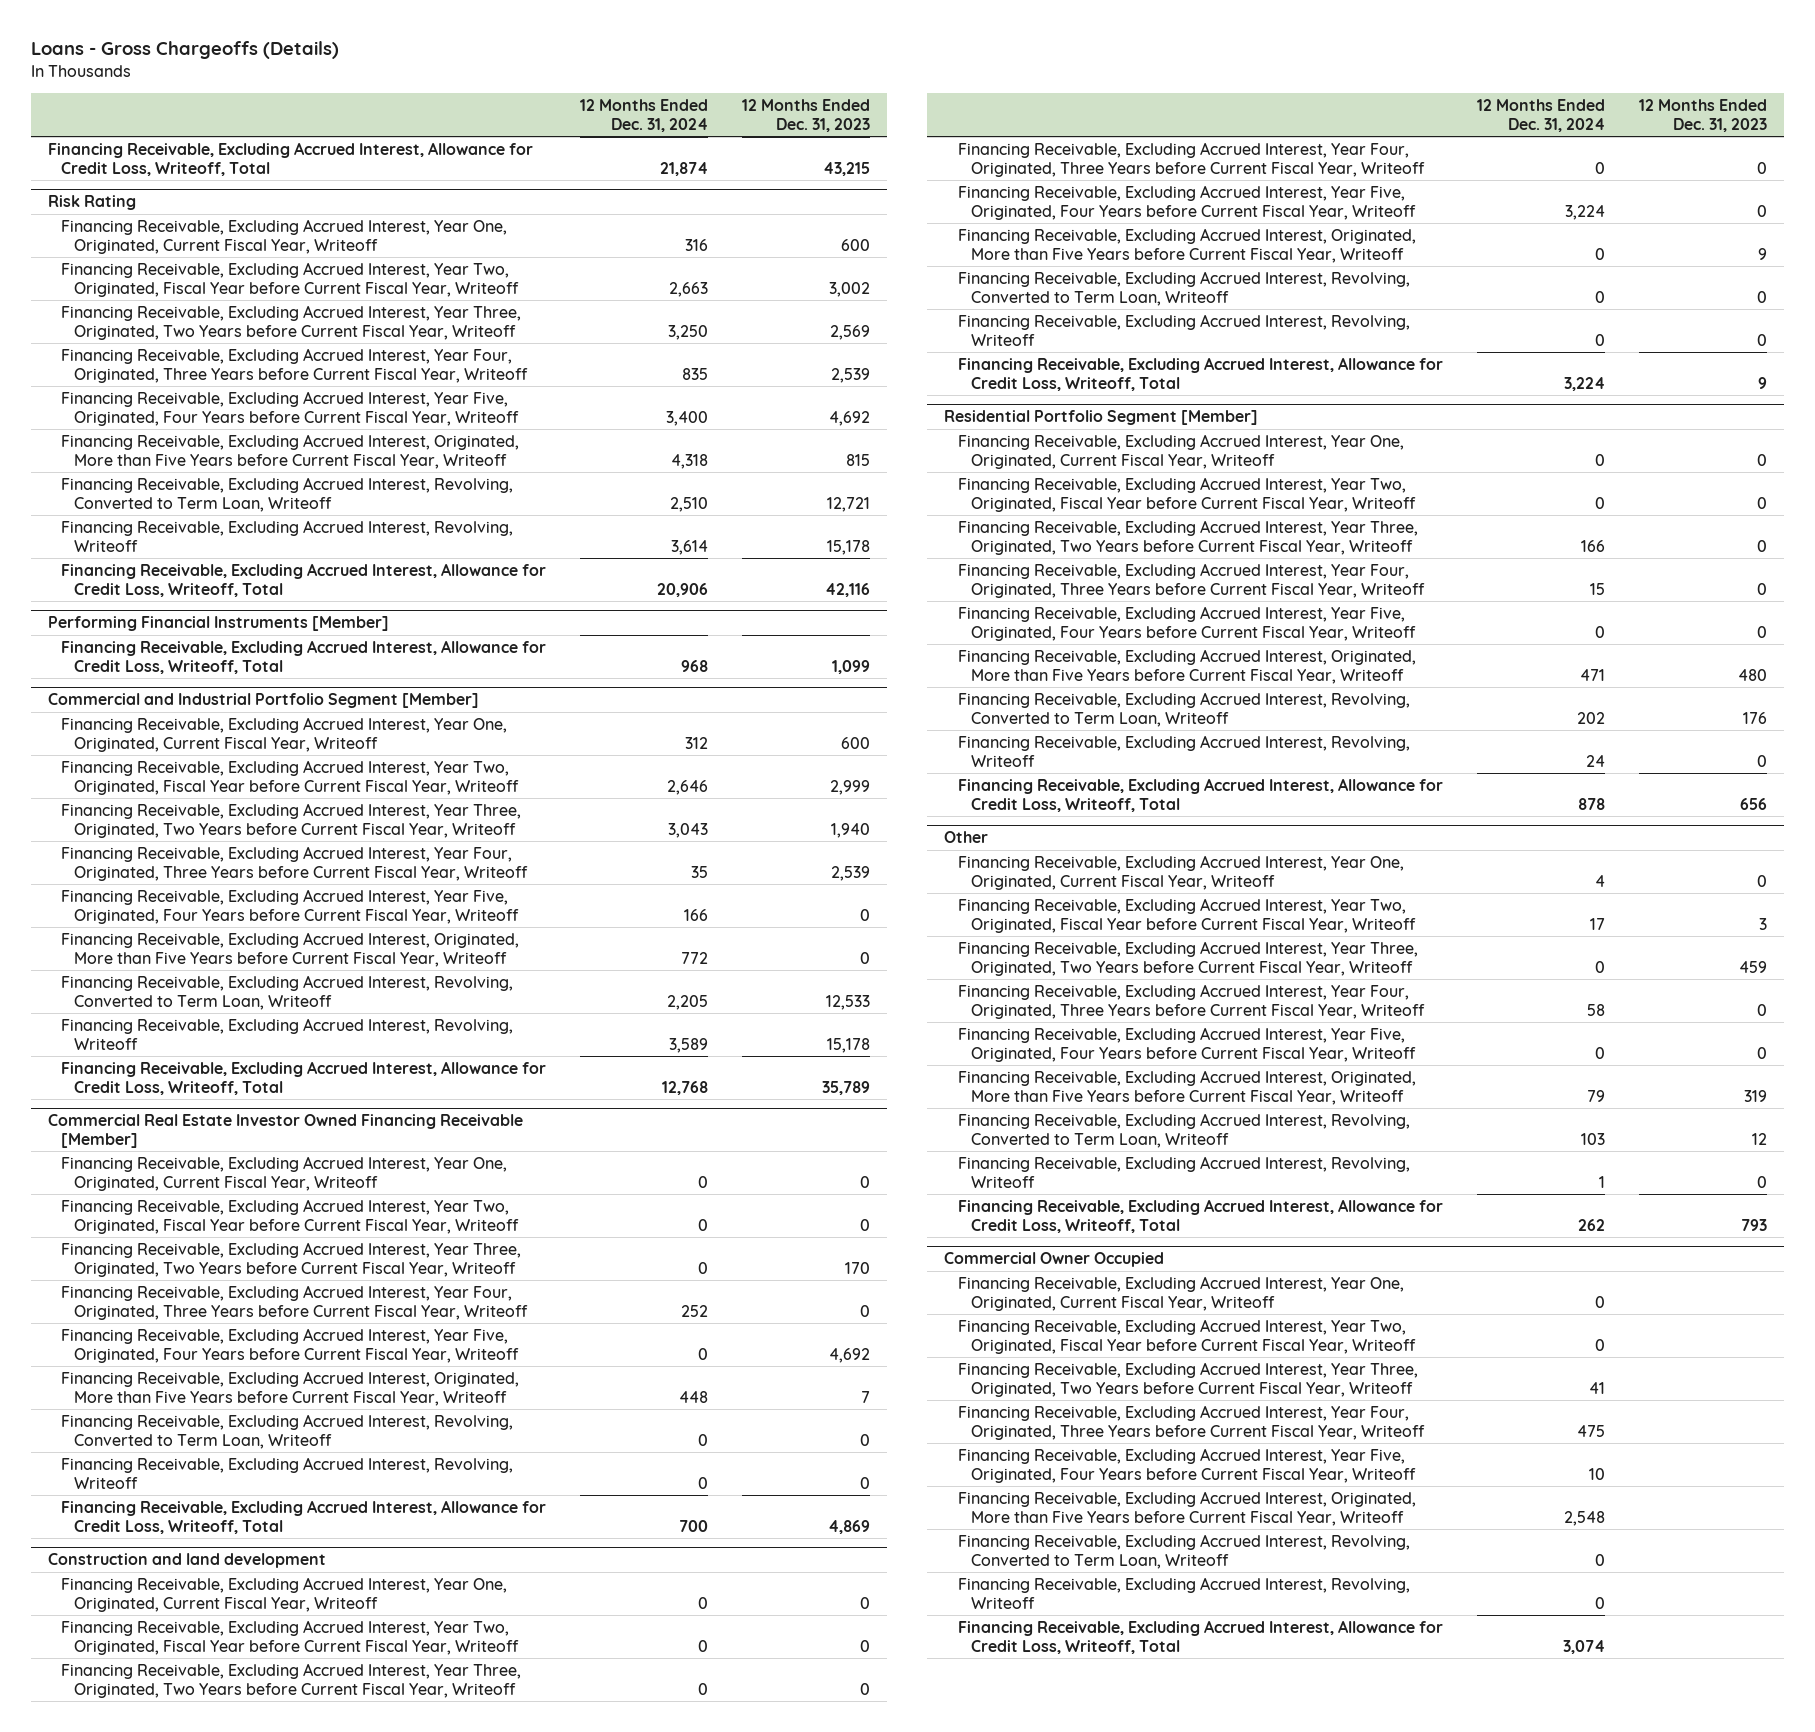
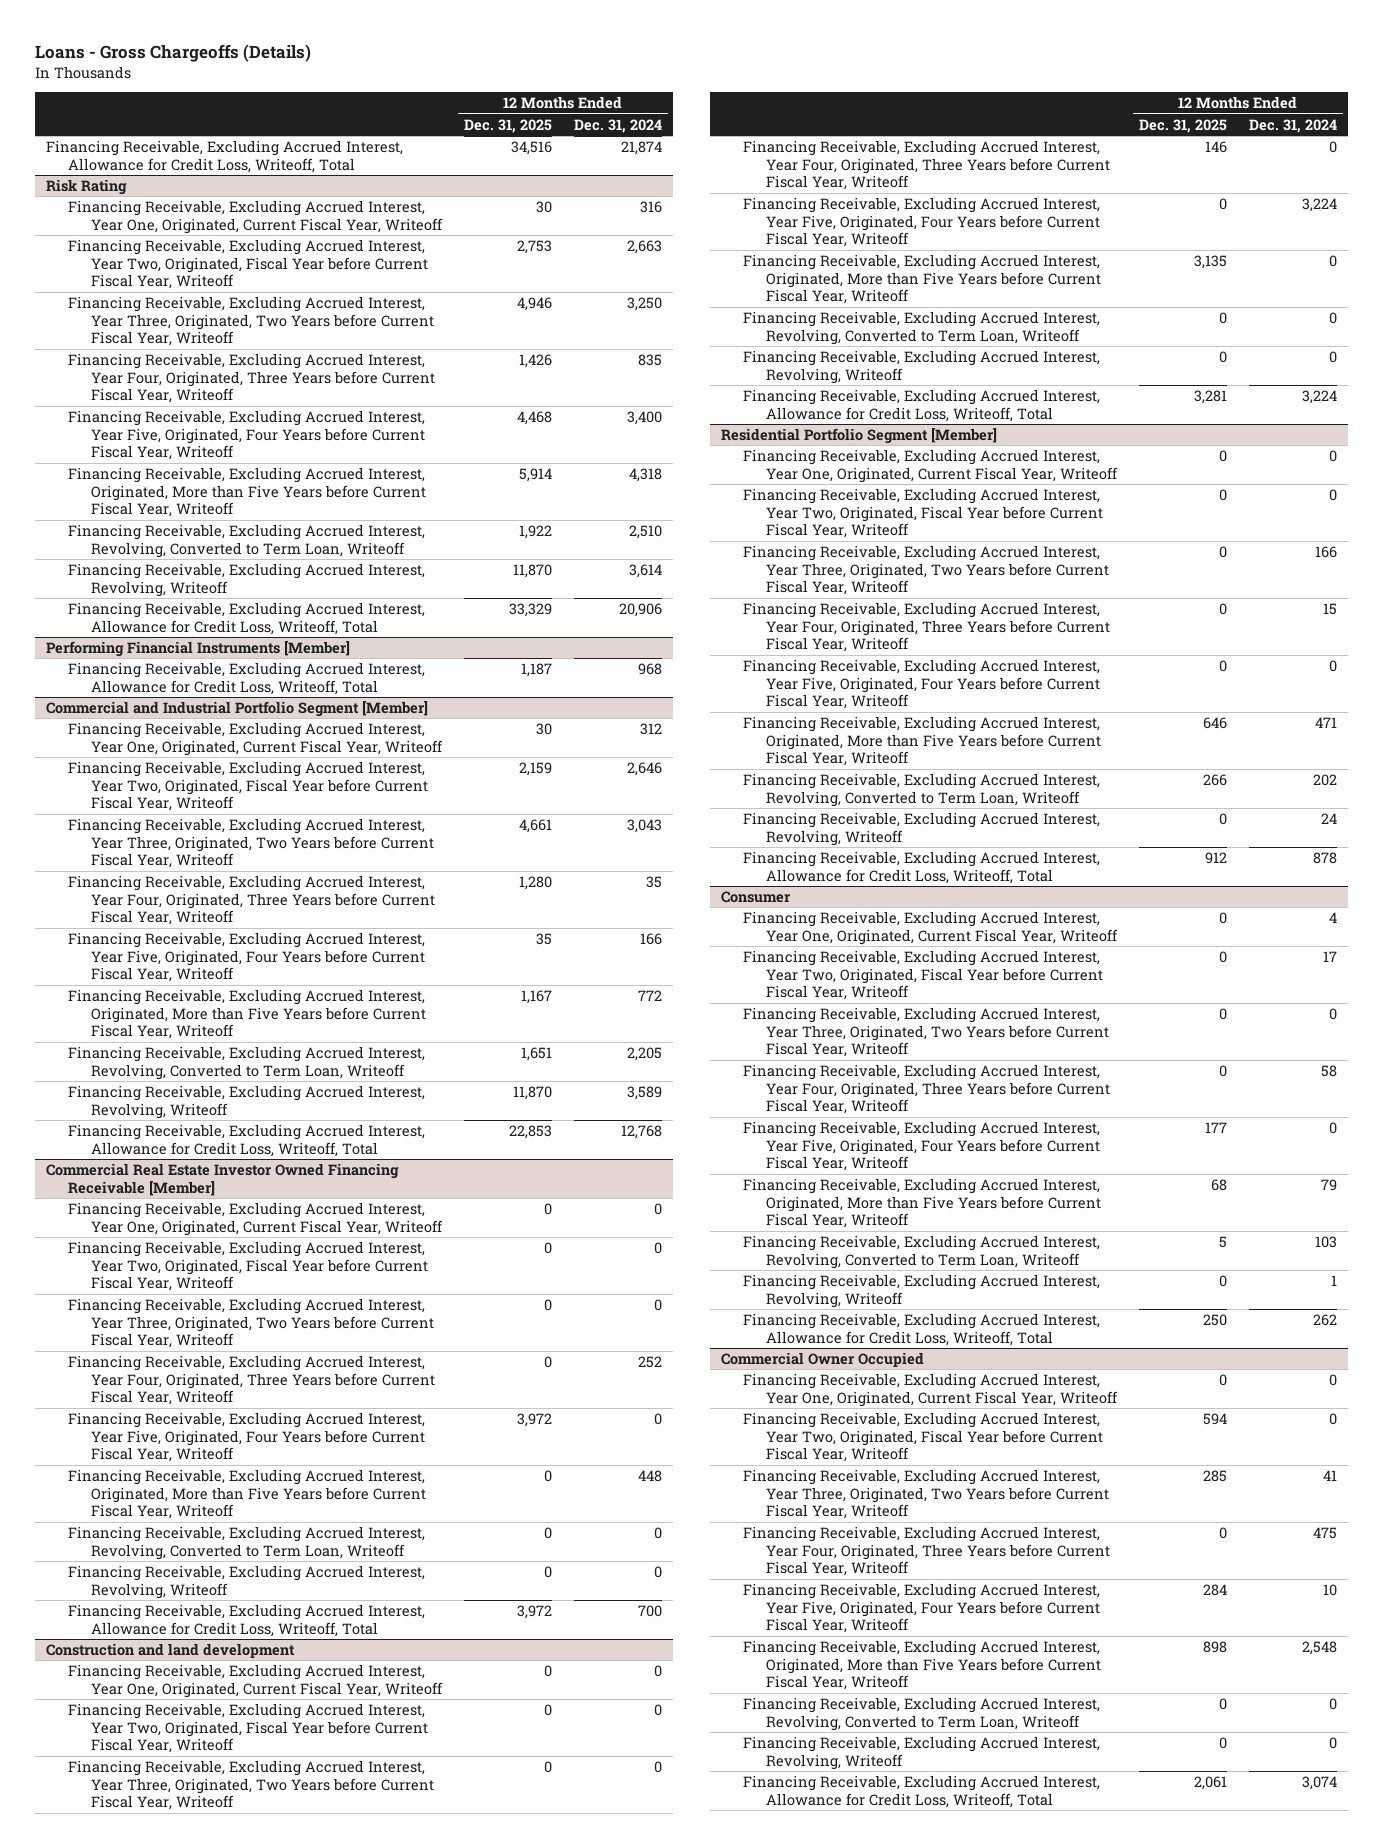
[742,98,871,132] 12 Months Ended Dec. 31, 2023 -> none
none -> [463,118,552,133] Dec. 31, 2025
[944,831,989,844] Other -> [721,891,792,904] Consumer

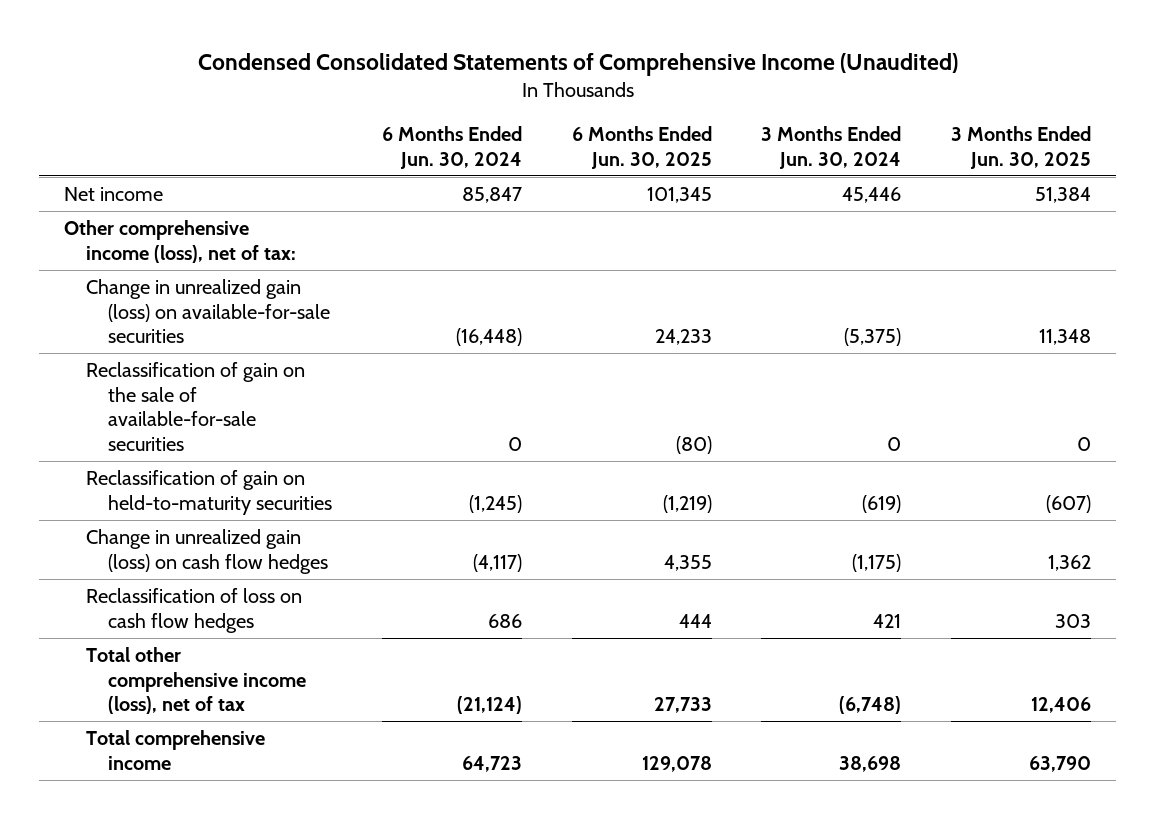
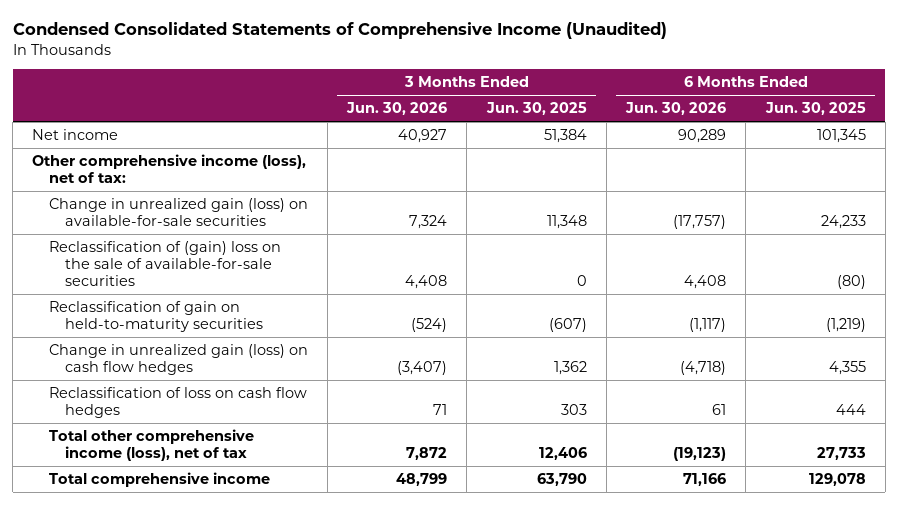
[381,126,522,169] 6 Months Ended Jun. 30, 2024 -> none
[761,126,902,169] 3 Months Ended Jun. 30, 2024 -> none
none -> [346,102,448,116] Jun. 30, 2026
none -> [625,102,727,116] Jun. 30, 2026
[86,362,306,451] Reclassification of gain on the sale of available-for-sale securities -> [48,241,281,286] Reclassification of (gain) loss on the sale of available-for-sale securities

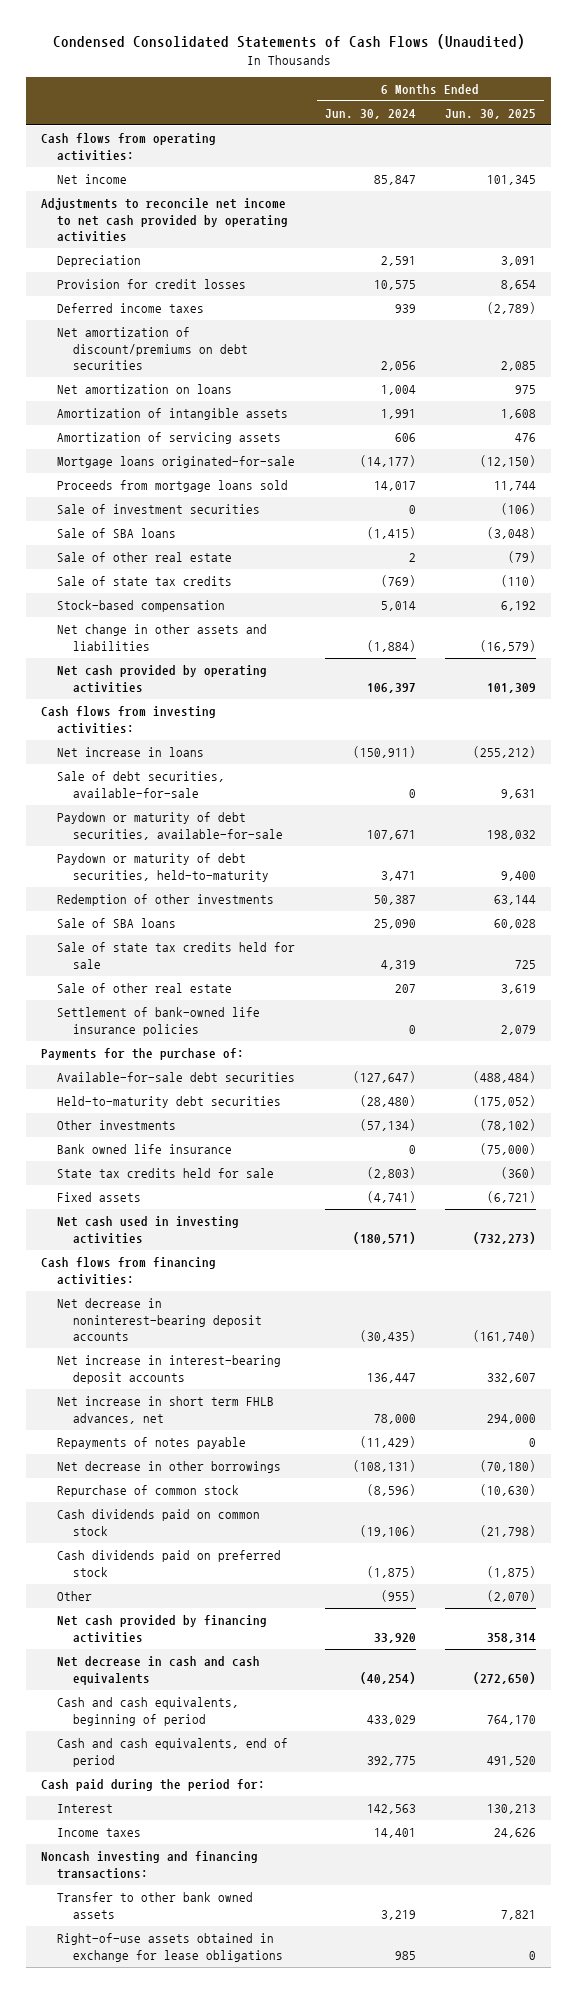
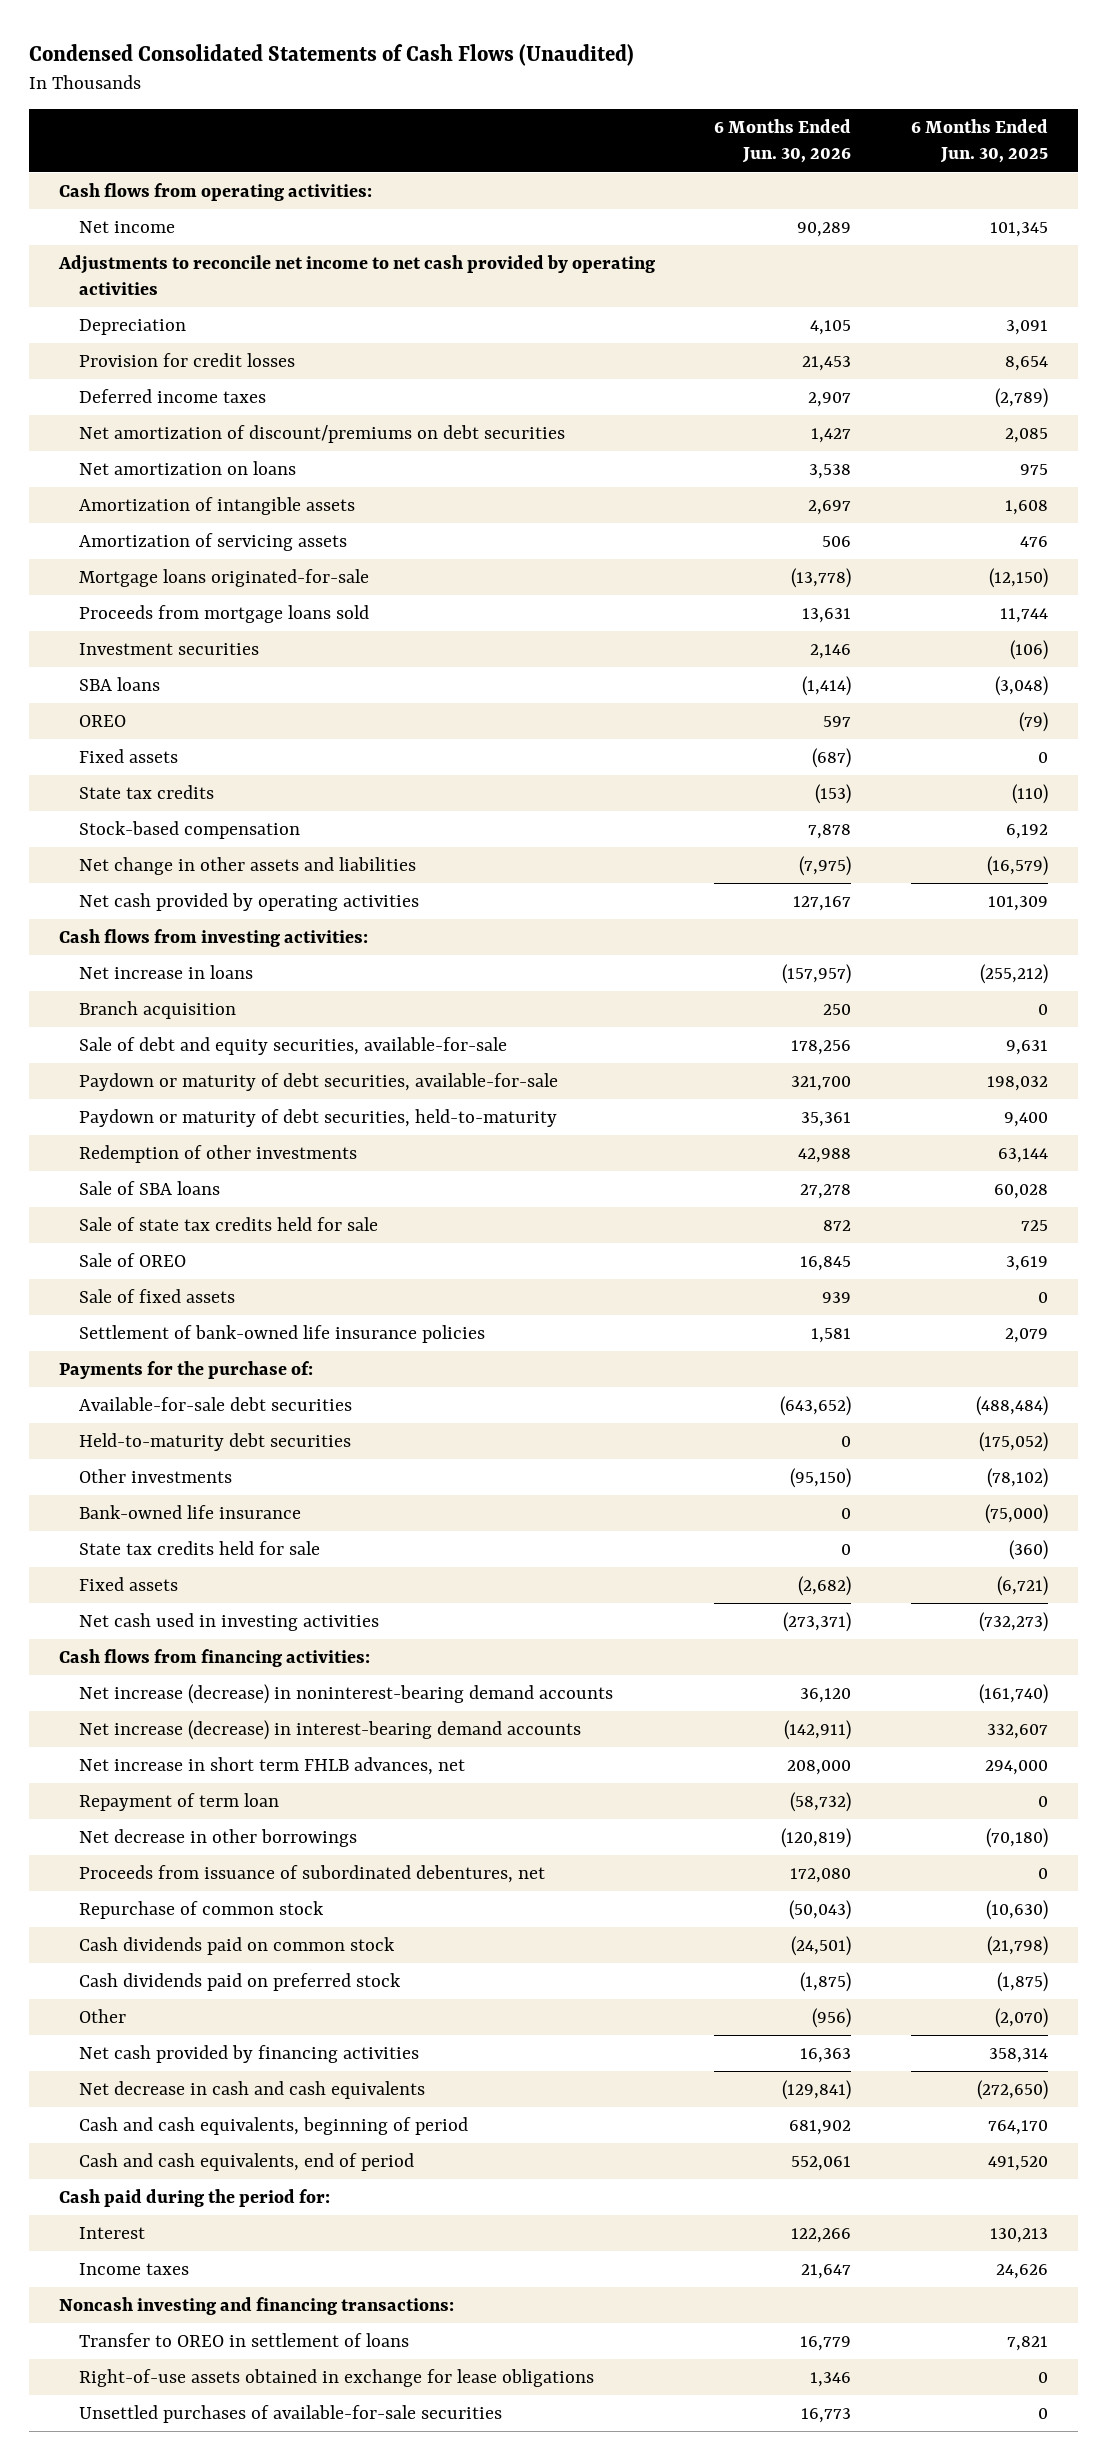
[324,109,416,120] Jun. 30, 2024 -> none
none -> [714,119,852,164] 6 Months Ended Jun. 30, 2026
[57,504,261,515] Sale of investment securities -> [78,643,259,656] Investment securities
[57,528,177,539] Sale of SBA loans -> [78,677,160,692] SBA loans
[57,552,233,563] Sale of other real estate -> [78,715,126,728] OREO
none -> [78,749,178,764] Fixed assets
[57,576,233,587] Sale of state tax credits -> [78,785,214,800] State tax credits
none -> [78,1001,236,1020] Branch acquisition
[57,771,226,798] Sale of debt securities, available-for-sale -> [78,1037,507,1056] Sale of debt and equity securities, available-for-sale
[57,983,233,994] Sale of other real estate -> [78,1253,186,1268] Sale of OREO
none -> [78,1289,235,1304] Sale of fixed assets
[57,1144,233,1155] Bank owned life insurance -> [78,1505,301,1520] Bank-owned life insurance
[57,1298,263,1342] Net decrease in noninterest-bearing deposit accounts -> [78,1684,613,1705] Net increase (decrease) in noninterest-bearing demand accounts
[57,1355,282,1384] Net increase in interest-bearing deposit accounts -> [78,1720,581,1741] Net increase (decrease) in interest-bearing demand accounts
[57,1437,247,1450] Repayments of notes payable -> none
none -> [78,1793,279,1812] Repayment of term loan
none -> [78,1865,545,1884] Proceeds from issuance of subordinated debentures, net
[57,1892,254,1919] Transfer to other bank owned assets -> [78,2333,409,2348] Transfer to OREO in settlement of loans
none -> [78,2405,502,2424] Unsettled purchases of available-for-sale securities

